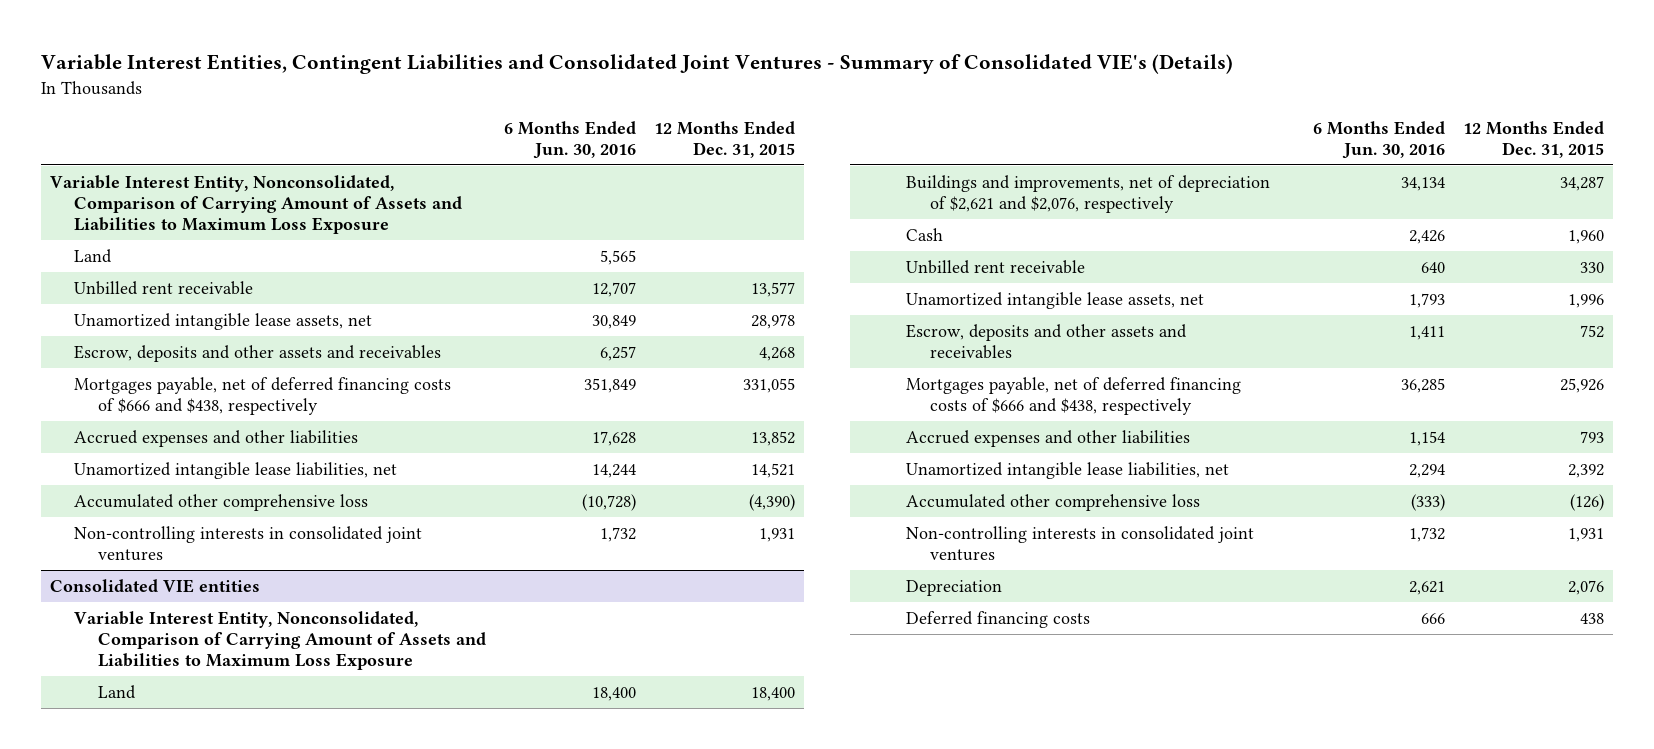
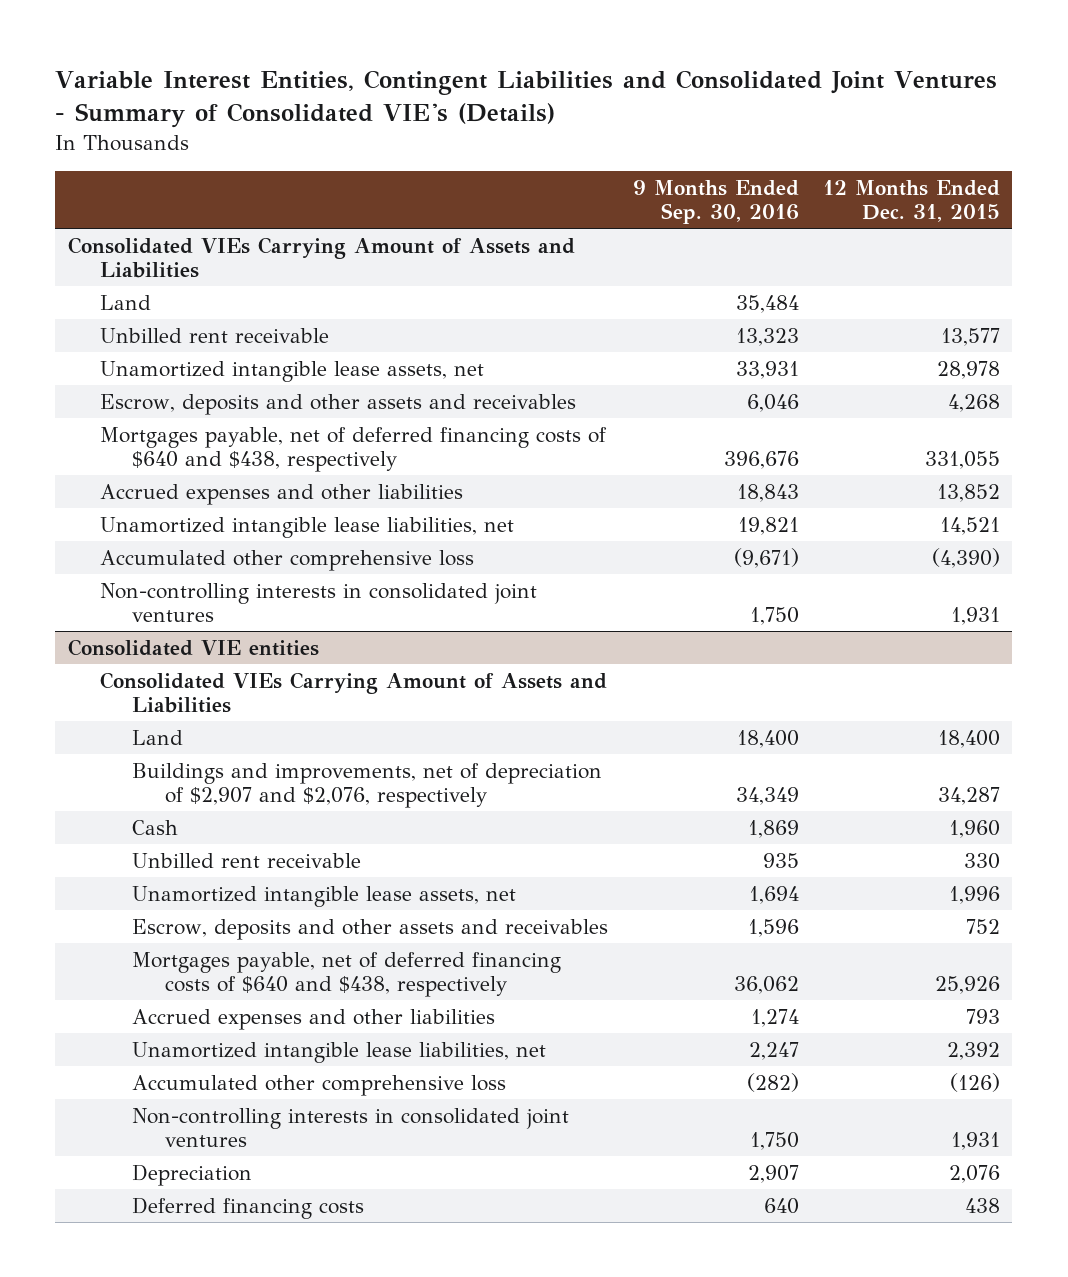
[503,120,636,159] 6 Months Ended Jun. 30, 2016 -> none
none -> [632,179,799,225] 9 Months Ended Sep. 30, 2016
[50,174,462,234] Variable Interest Entity, Nonconsolidated, Comparison of Carrying Amount of Assets and Liabilities to Maximum Loss Exposure -> [67,236,575,279] Consolidated VIEs Carrying Amount of Assets and Liabilities
[73,376,451,415] Mortgages payable, net of deferred financing costs of $666 and $438, respectively -> [100,426,608,473] Mortgages payable, net of deferred financing costs of $640 and $438, respectively
[73,610,486,670] Variable Interest Entity, Nonconsolidated, Comparison of Carrying Amount of Assets and Liabilities to Maximum Loss Exposure -> [100,671,608,714] Consolidated VIEs Carrying Amount of Assets and Liabilities
[906,174,1271,213] Buildings and improvements, net of depreciation of $2,621 and $2,076, respectively -> [132,762,603,809] Buildings and improvements, net of depreciation of $2,907 and $2,076, respectively
[906,376,1242,415] Mortgages payable, net of deferred financing costs of $666 and $438, respectively -> [132,951,562,998] Mortgages payable, net of deferred financing costs of $640 and $438, respectively

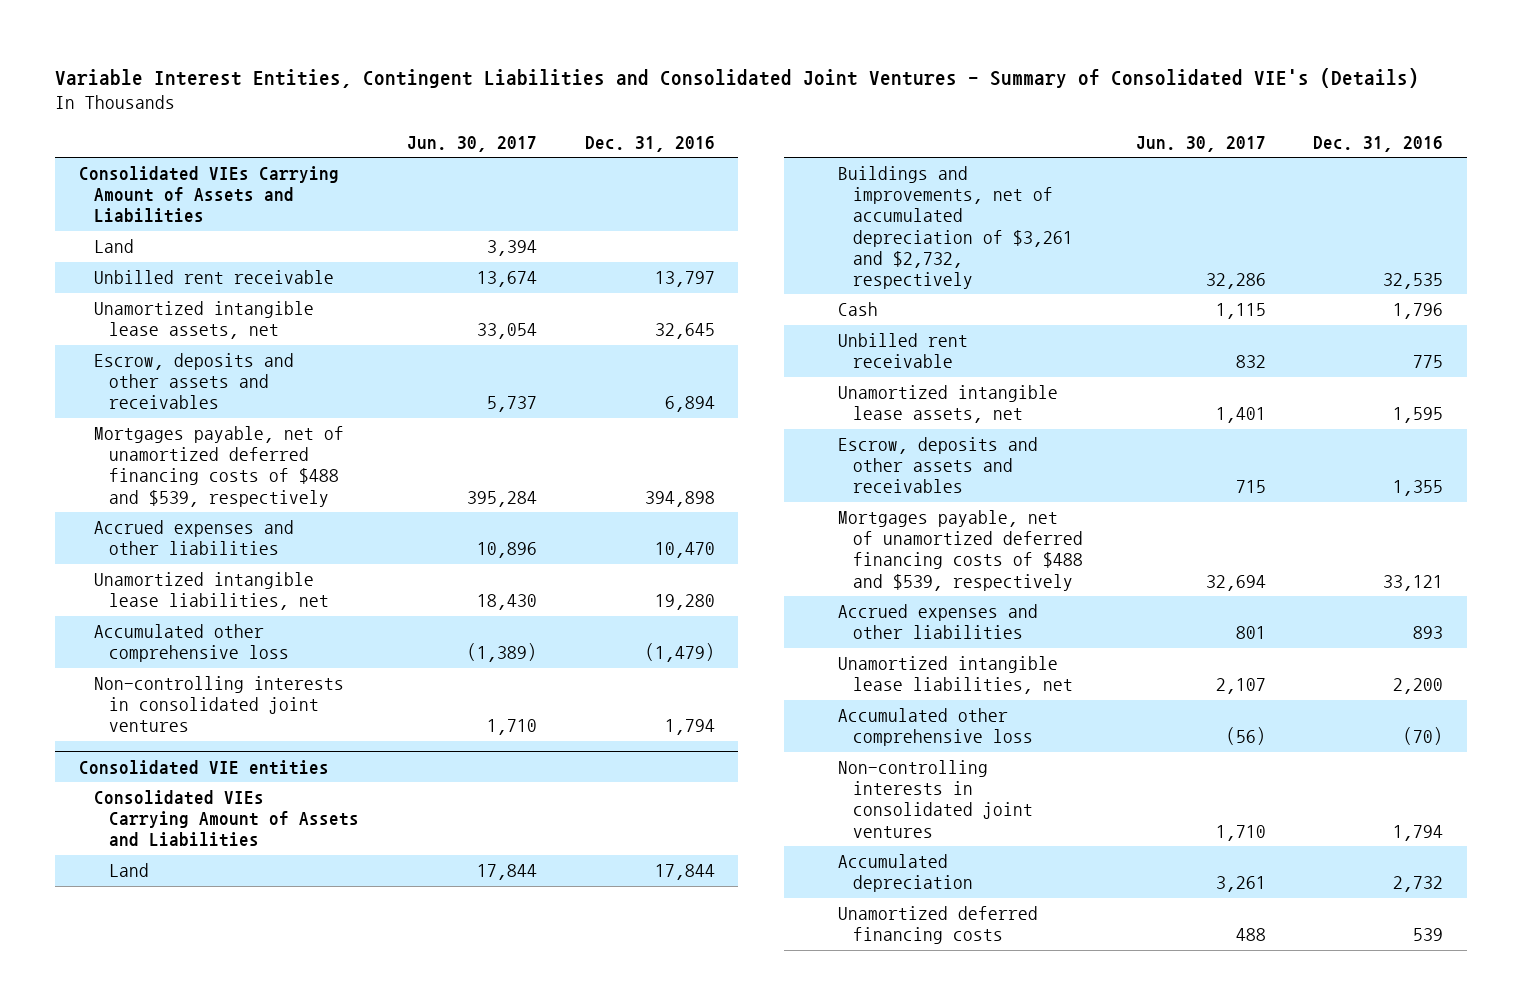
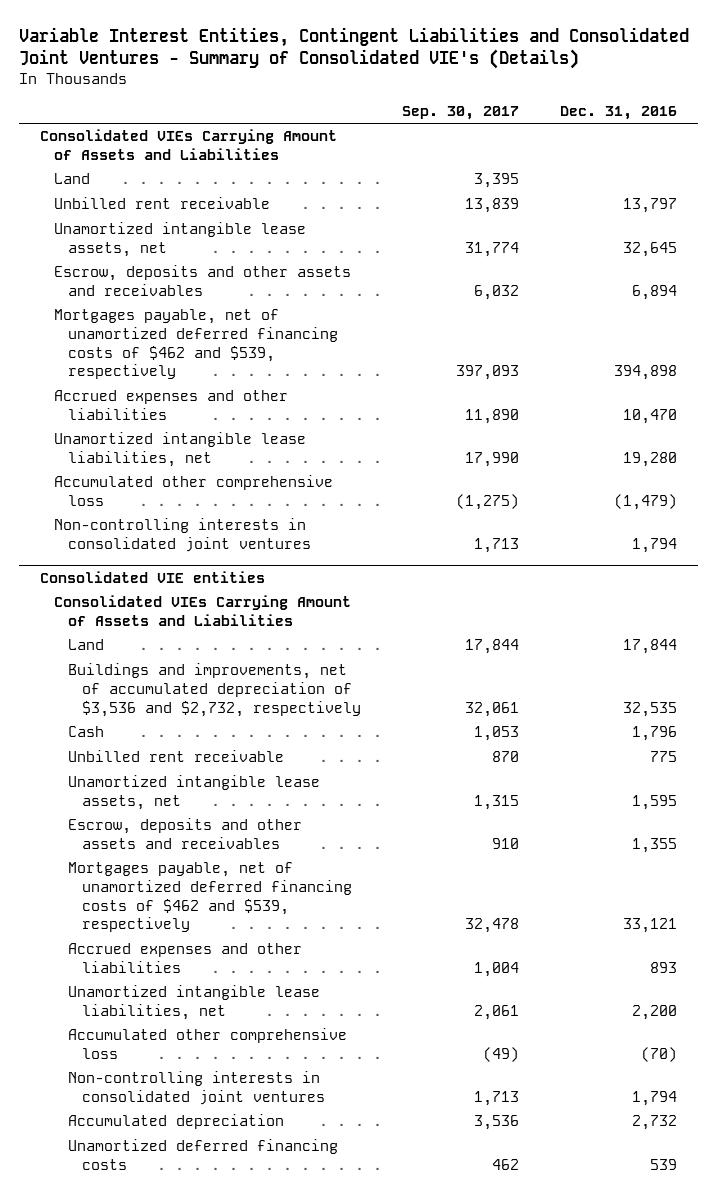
[406,135,537,152] Jun. 30, 2017 -> none
none -> [402,106,520,121] Sep. 30, 2017
[94,426,345,507] Mortgages payable, net of unamortized deferred financing costs of $488 and $539, respectively -> [53,309,338,380] Mortgages payable, net of unamortized deferred financing costs of $462 and $539, respectively
[837,166,1073,289] Buildings and improvements, net of accumulated depreciation of $3,261 and $2,732, respectively -> [67,663,362,717] Buildings and improvements, net of accumulated depreciation of $3,536 and $2,732, respectively
[837,510,1083,591] Mortgages payable, net of unamortized deferred financing costs of $488 and $539, respectively -> [67,862,353,933] Mortgages payable, net of unamortized deferred financing costs of $462 and $539, respectively

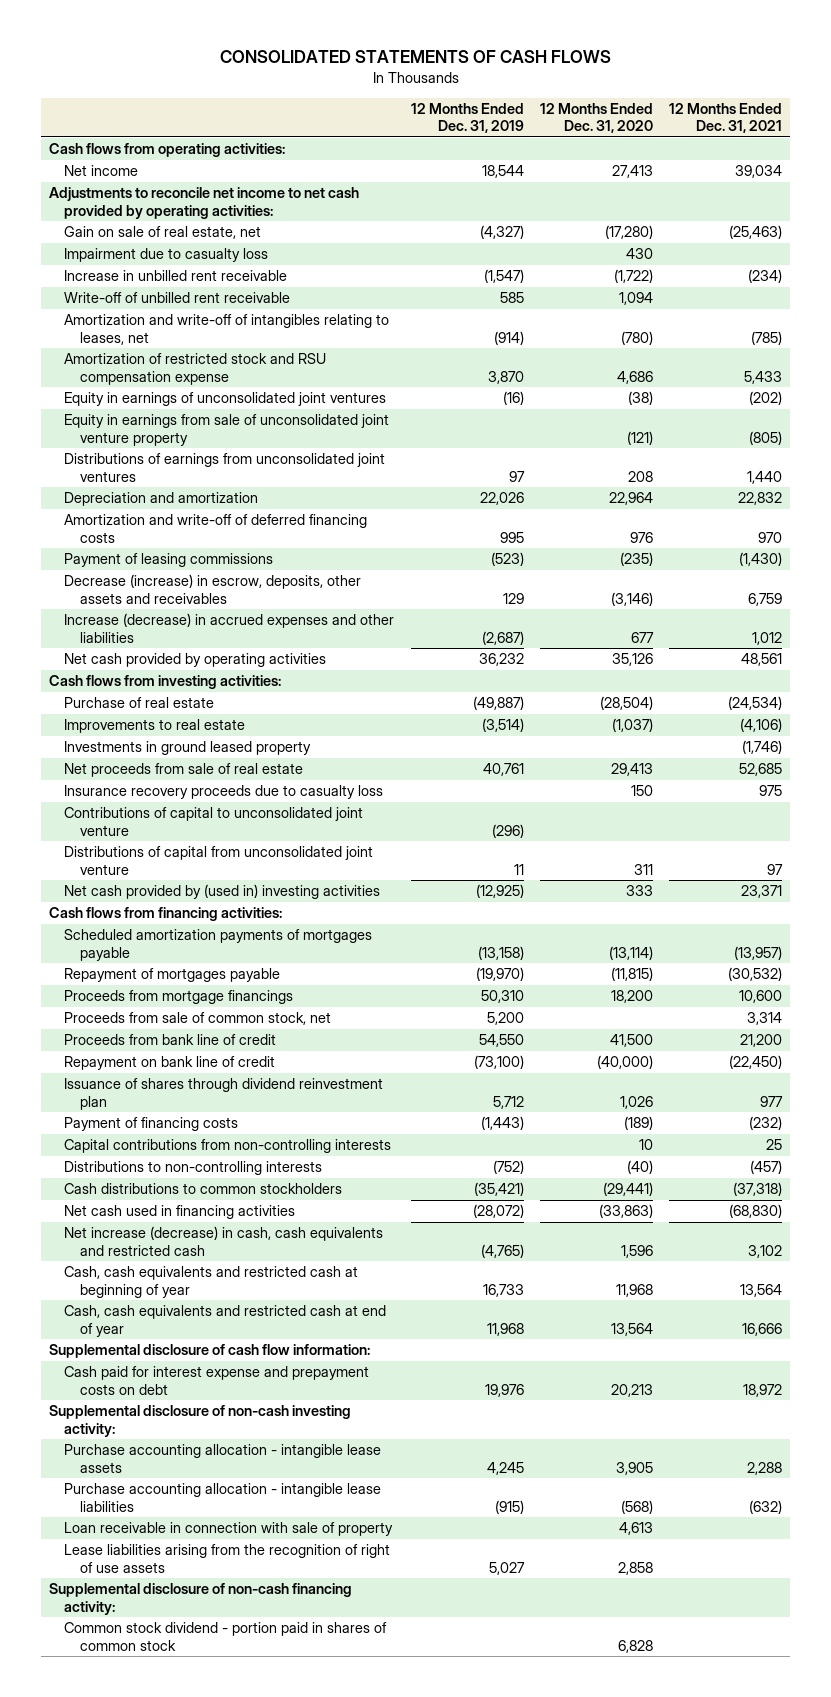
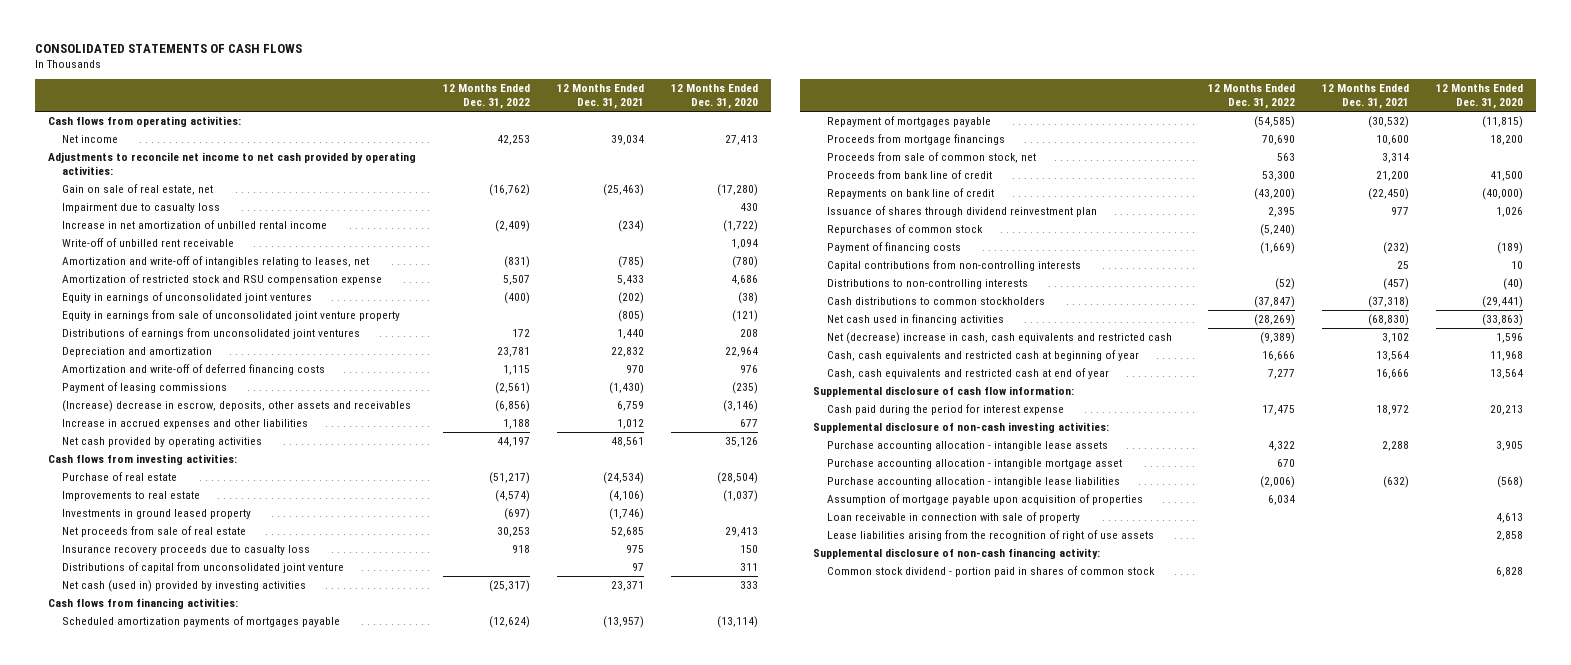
[410,103,524,134] 12 Months Ended Dec. 31, 2019 -> none
none -> [443,84,531,109] 12 Months Ended Dec. 31, 2022
[64,270,288,282] Increase in unbilled rent receivable -> [61,220,327,230] Increase in net amortization of unbilled rental income
[64,574,362,604] Decrease (increase) in escrow, deposits, other assets and receivables -> [61,400,411,413] (Increase) decrease in escrow, deposits, other assets and receivables
[64,613,395,643] Increase (decrease) in accrued expenses and other liabilities -> [61,419,308,430] Increase in accrued expenses and other liabilities
[64,807,364,836] Contributions of capital to unconsolidated joint venture -> none
[64,884,381,900] Net cash provided by (used in) investing activities -> [61,580,306,593] Net cash (used in) provided by investing activities
[64,1056,276,1071] Repayment on bank line of credit -> [826,188,994,200] Repayments on bank line of credit
none -> [826,224,983,236] Repurchases of common stock
[64,1226,384,1256] Net increase (decrease) in cash, cash equivalents and restricted cash -> [826,332,1172,345] Net (decrease) increase in cash, cash equivalents and restricted cash
[64,1366,370,1395] Cash paid for interest expense and prepayment costs on debt -> [826,404,1064,416] Cash paid during the period for interest expense
[48,1405,351,1437] Supplemental disclosure of non-cash investing activity: -> [813,422,1110,434] Supplemental disclosure of non-cash investing activities:
none -> [826,459,1122,470] Purchase accounting allocation - intangible mortgage asset
none -> [826,494,1143,506] Assumption of mortgage payable upon acquisition of properties

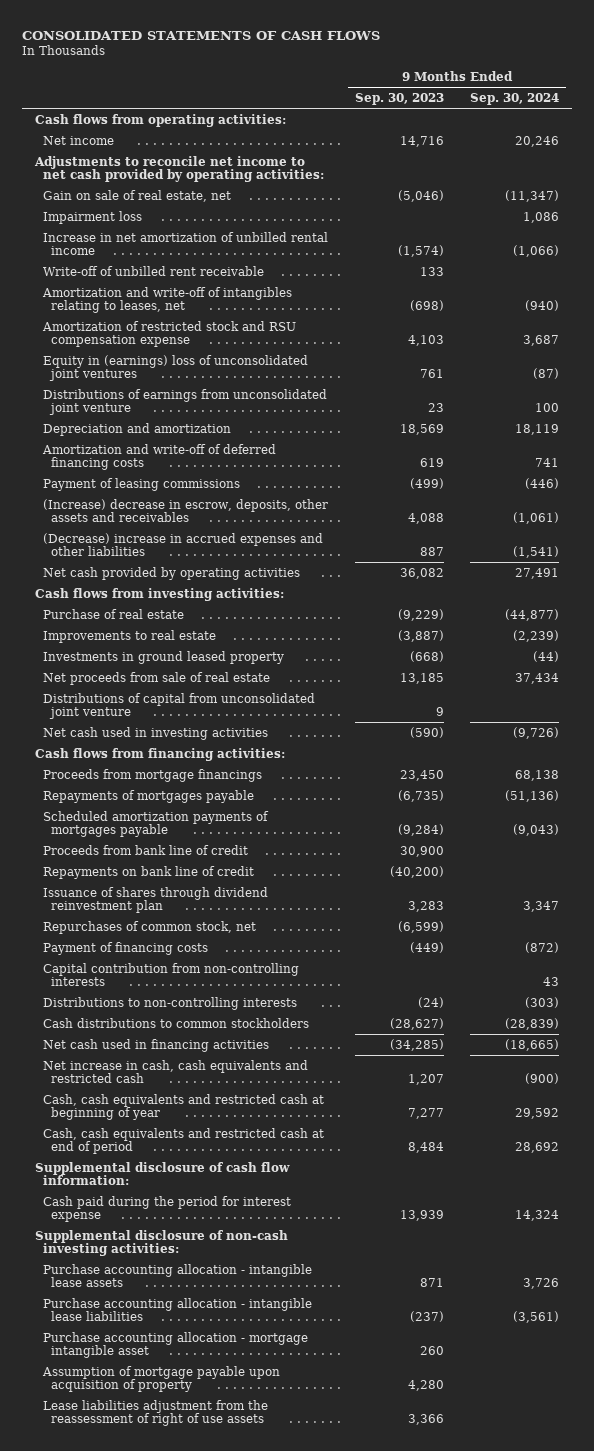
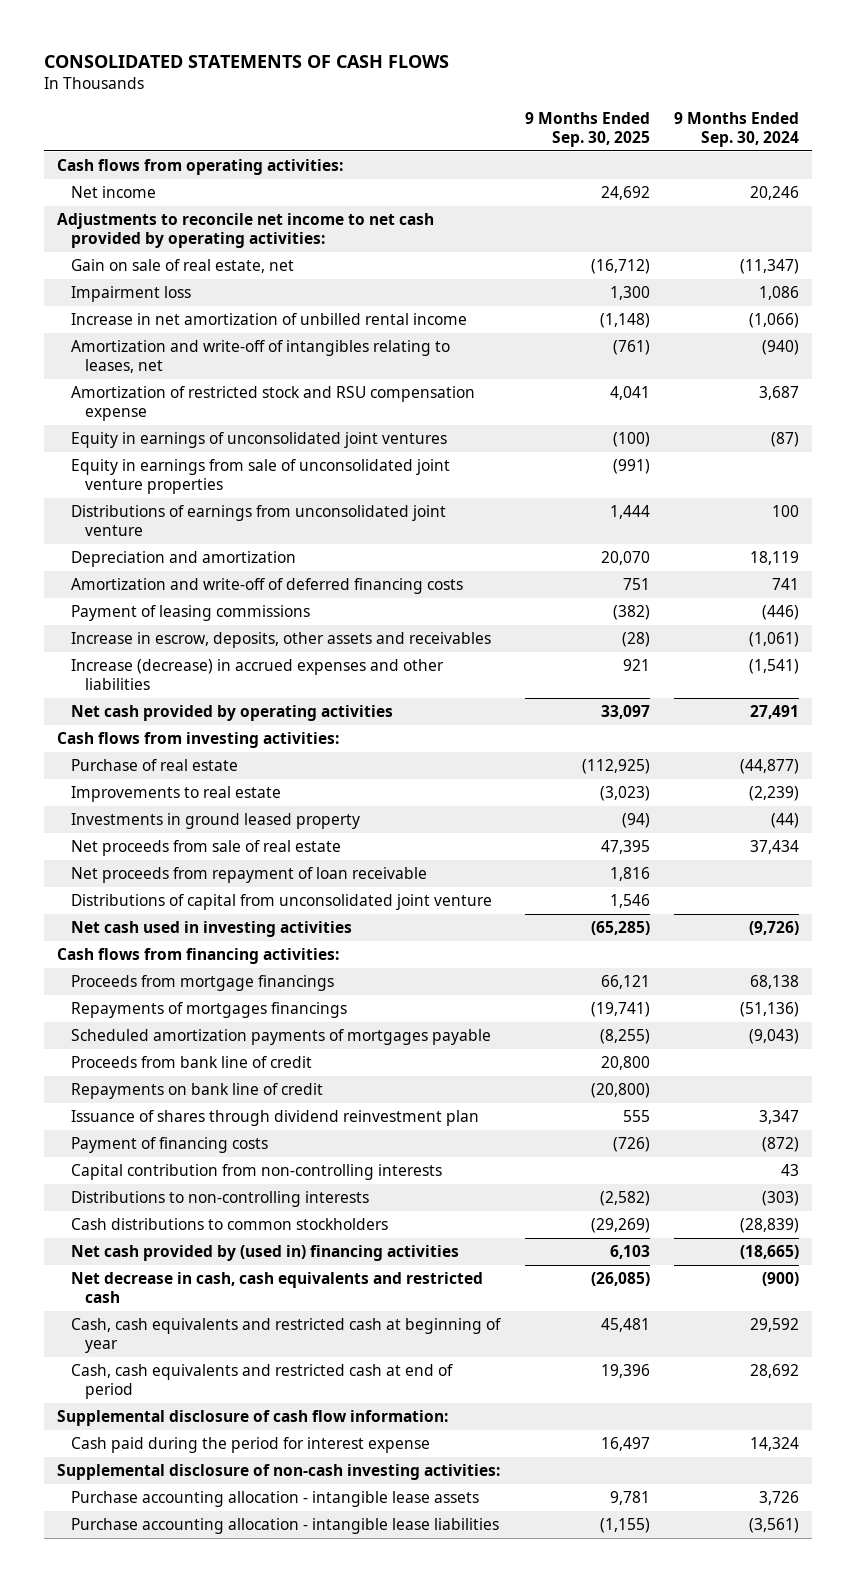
[354,92,444,105] Sep. 30, 2023 -> none
none -> [524,112,650,147] 9 Months Ended Sep. 30, 2025
[43,265,265,276] Write-off of unbilled rent receivable -> none
[43,354,309,382] Equity in (earnings) loss of unconsolidated joint ventures -> [70,432,447,449] Equity in earnings of unconsolidated joint ventures
none -> [70,459,450,494] Equity in earnings from sale of unconsolidated joint venture properties
[43,498,329,523] (Increase) decrease in escrow, deposits, other assets and receivables -> [70,632,491,649] Increase in escrow, deposits, other assets and receivables
[43,532,324,557] (Decrease) increase in accrued expenses and other liabilities -> [70,659,444,690] Increase (decrease) in accrued expenses and other liabilities
none -> [70,867,427,884] Net proceeds from repayment of loan receivable
[43,789,255,803] Repayments of mortgages payable -> [70,1002,347,1019] Repayments of mortgages financings
[43,920,257,934] Repurchases of common stock, net -> none
[43,1038,270,1052] Net cash used in financing activities -> [70,1245,459,1262] Net cash provided by (used in) financing activities
[43,1059,309,1084] Net increase in cash, cash equivalents and restricted cash -> [70,1272,483,1303] Net decrease in cash, cash equivalents and restricted cash
[43,1331,309,1359] Purchase accounting allocation - mortgage intangible asset -> none
[42,1365,281,1393] Assumption of mortgage payable upon acquisition of property -> none
[43,1399,269,1427] Lease liabilities adjustment from the reassessment of right of use assets -> none

